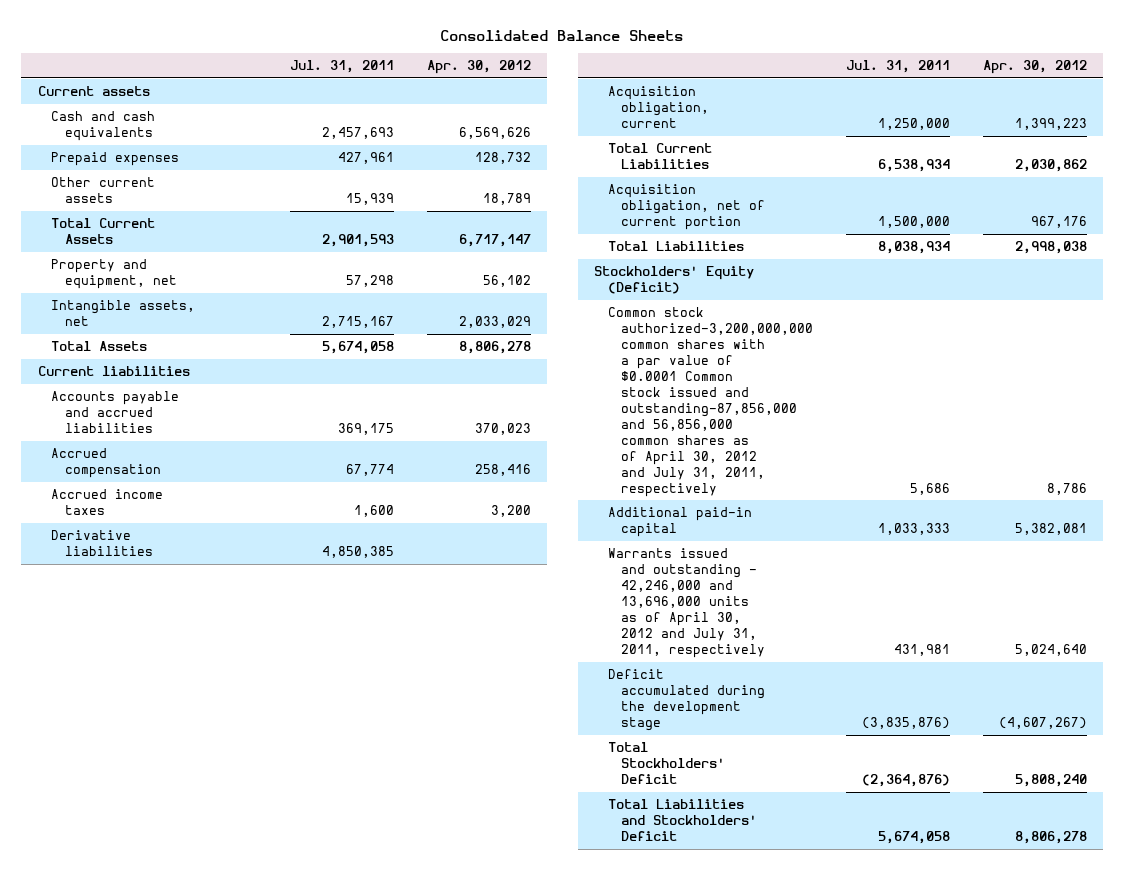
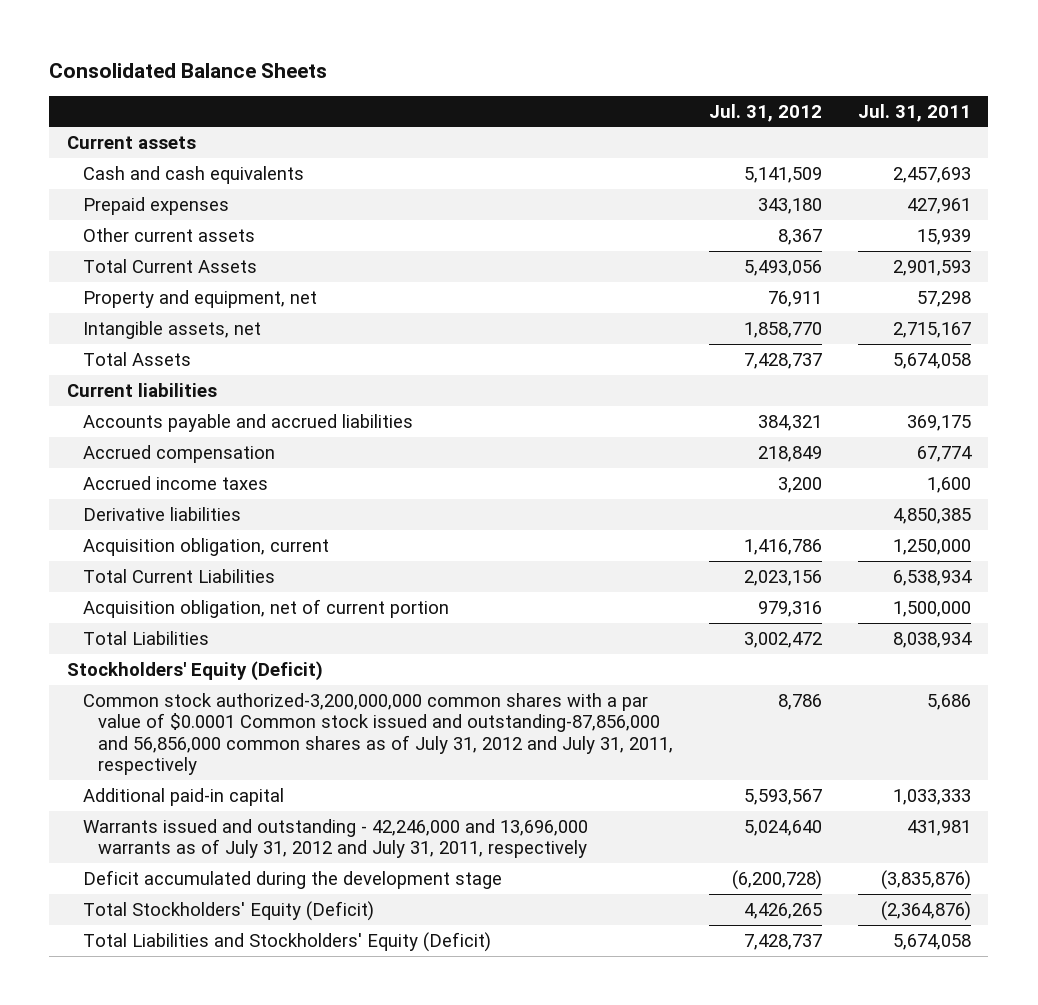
[426,59,531,74] Apr. 30, 2012 -> none
none -> [708,103,822,122] Jul. 31, 2012
[607,307,814,497] Common stock authorized-3,200,000,000 common shares with a par value of $0.0001 Common stock issued and outstanding-87,856,000 and 56,856,000 common shares as of April 30, 2012 and July 31, 2011, respectively -> [82,692,674,776] Common stock authorized-3,200,000,000 common shares with a par value of $0.0001 Common stock issued and outstanding-87,856,000 and 56,856,000 common shares as of July 31, 2012 and July 31, 2011, respectively
[607,548,766,658] Warrants issued and outstanding - 42,246,000 and 13,696,000 units as of April 30, 2012 and July 31, 2011, respectively -> [82,818,588,859] Warrants issued and outstanding - 42,246,000 and 13,696,000 warrants as of July 31, 2012 and July 31, 2011, respectively
[607,742,726,784] Total Stockholders' Deficit -> [82,900,374,921] Total Stockholders' Equity (Deficit)
[607,799,758,841] Total Liabilities and Stockholders' Deficit -> [82,931,491,952] Total Liabilities and Stockholders' Equity (Deficit)

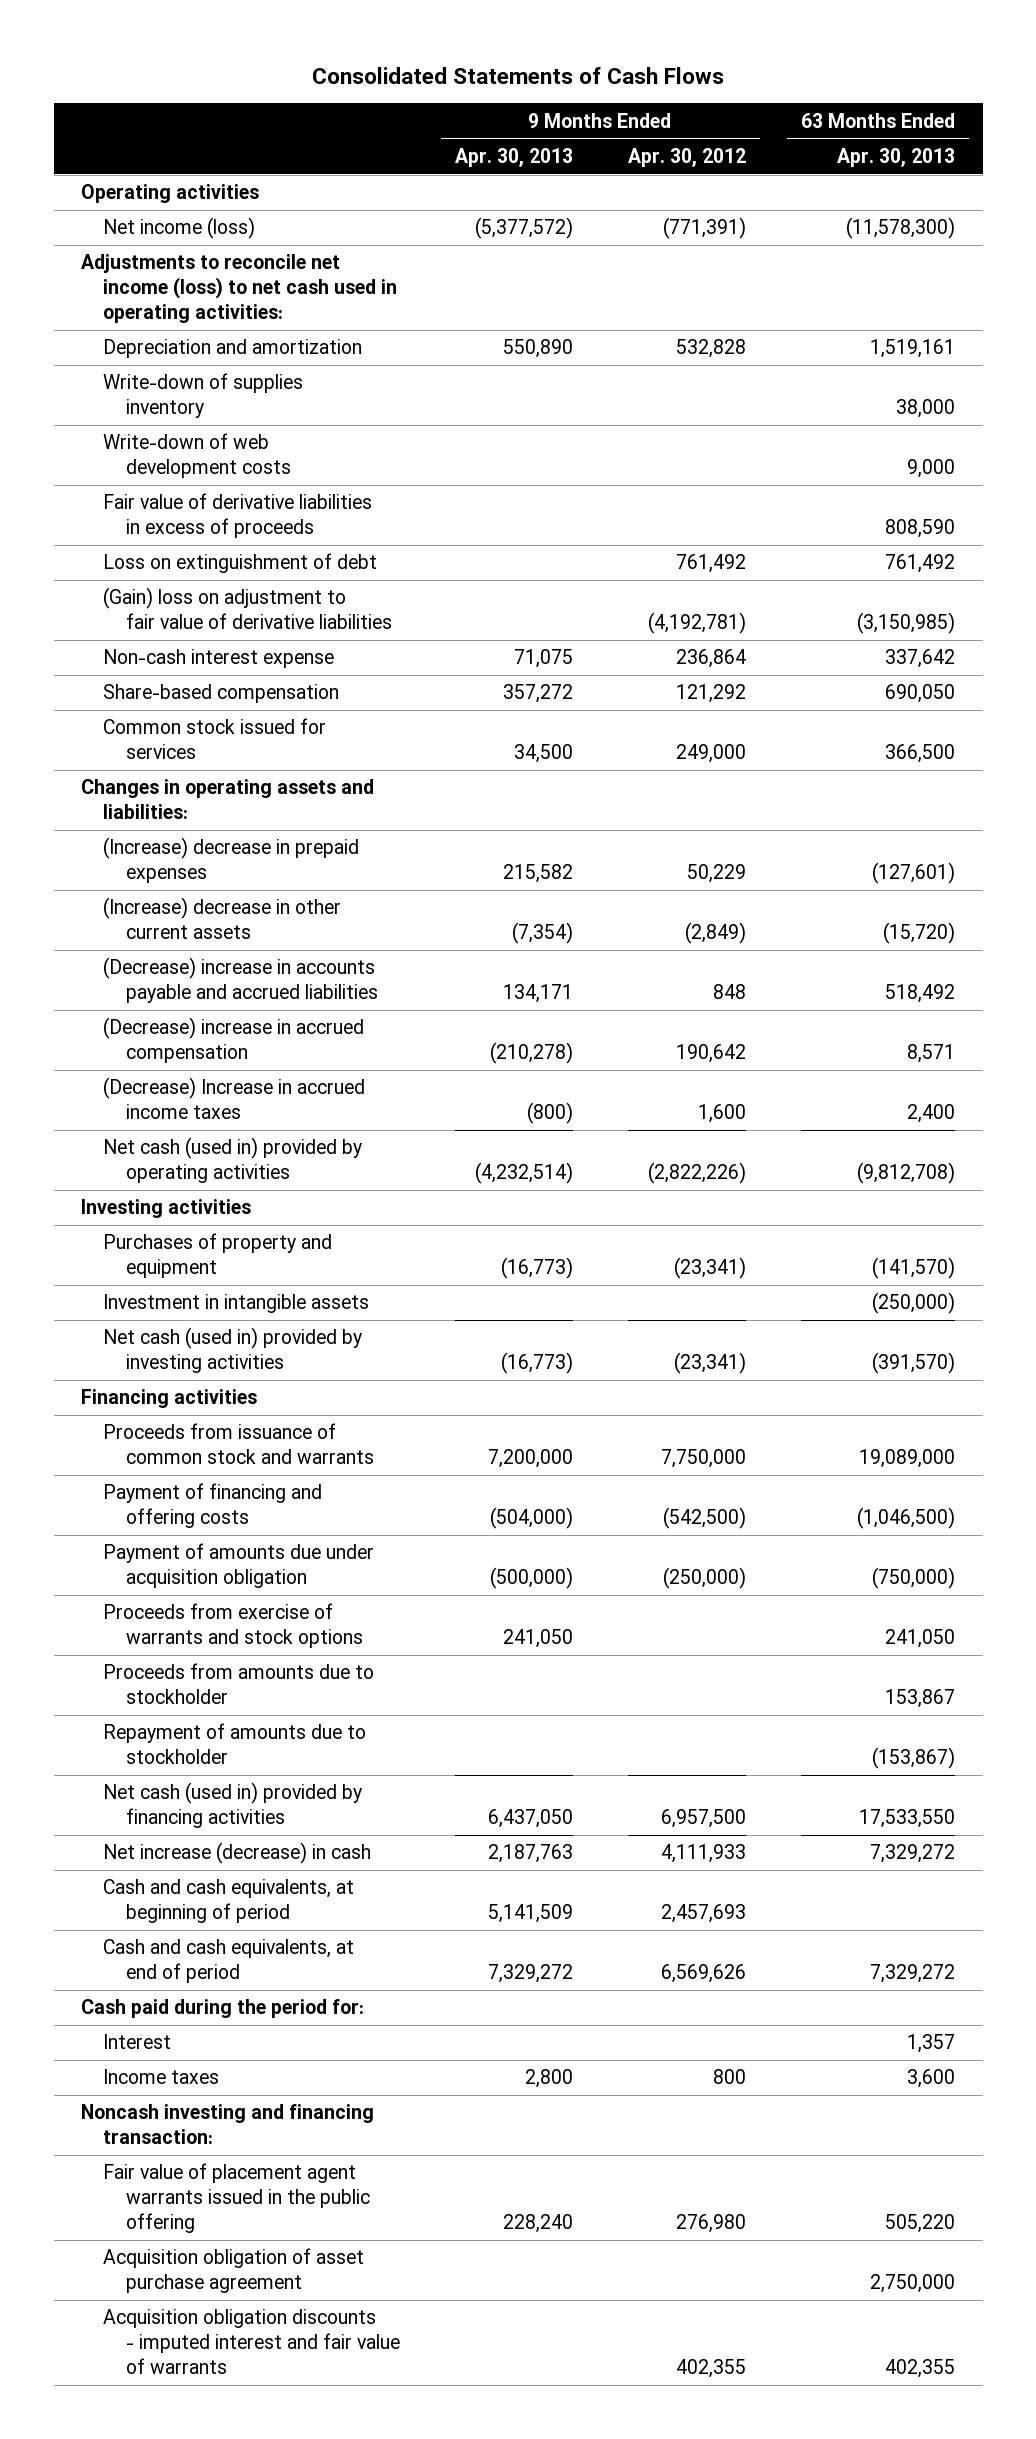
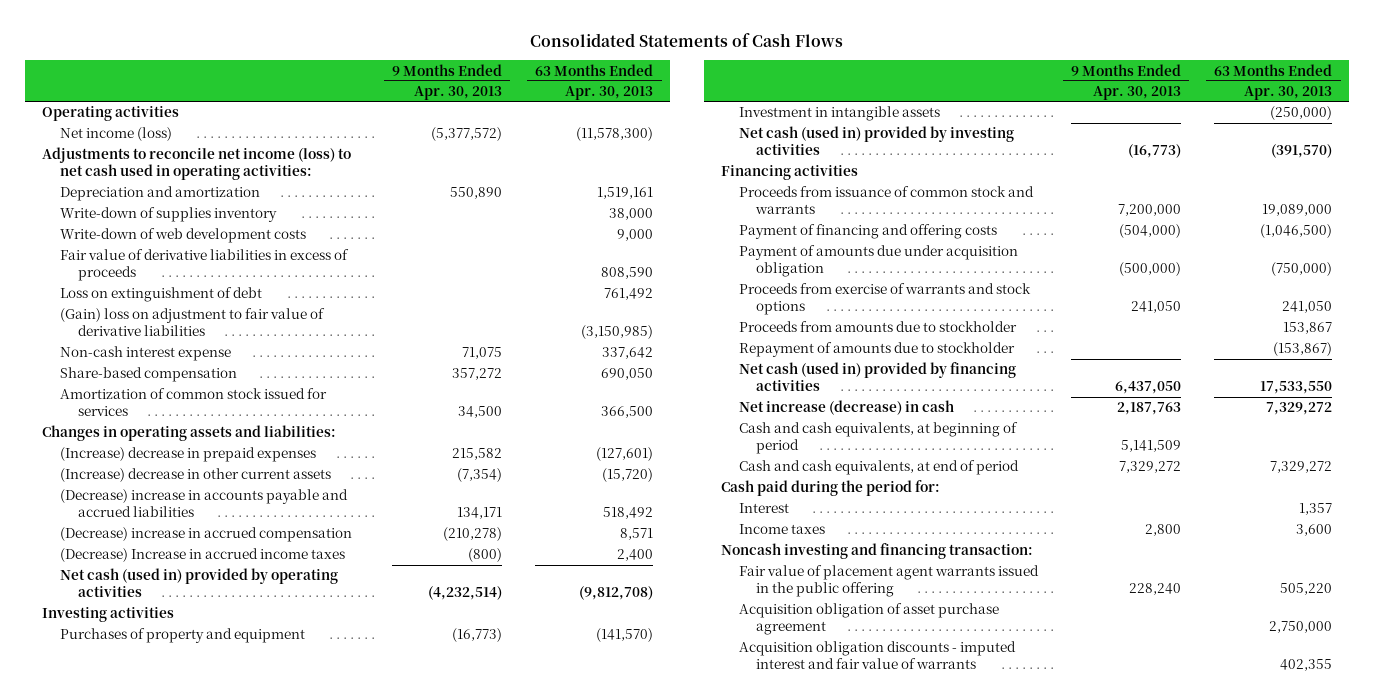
[627,147,746,167] Apr. 30, 2012 -> none
[103,718,327,760] Common stock issued for services -> [59,388,327,417] Amortization of common stock issued for services

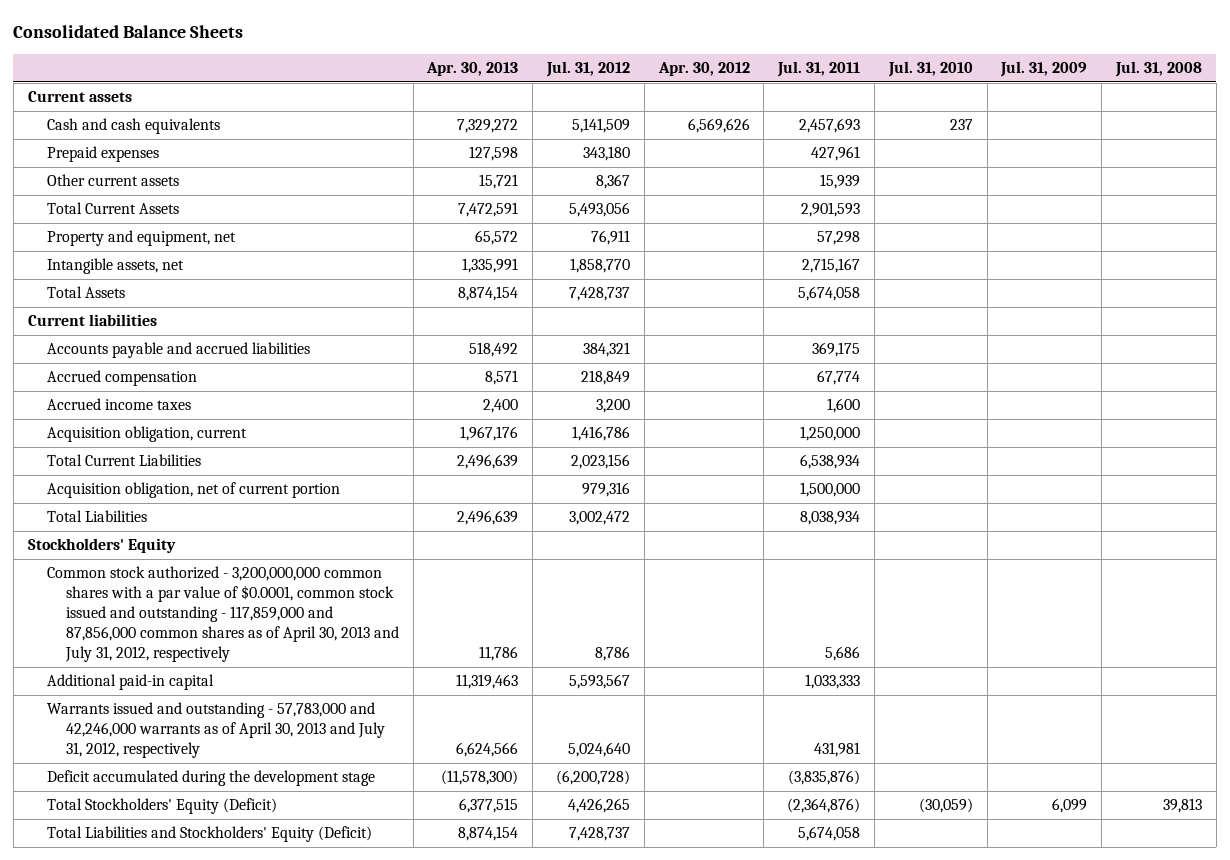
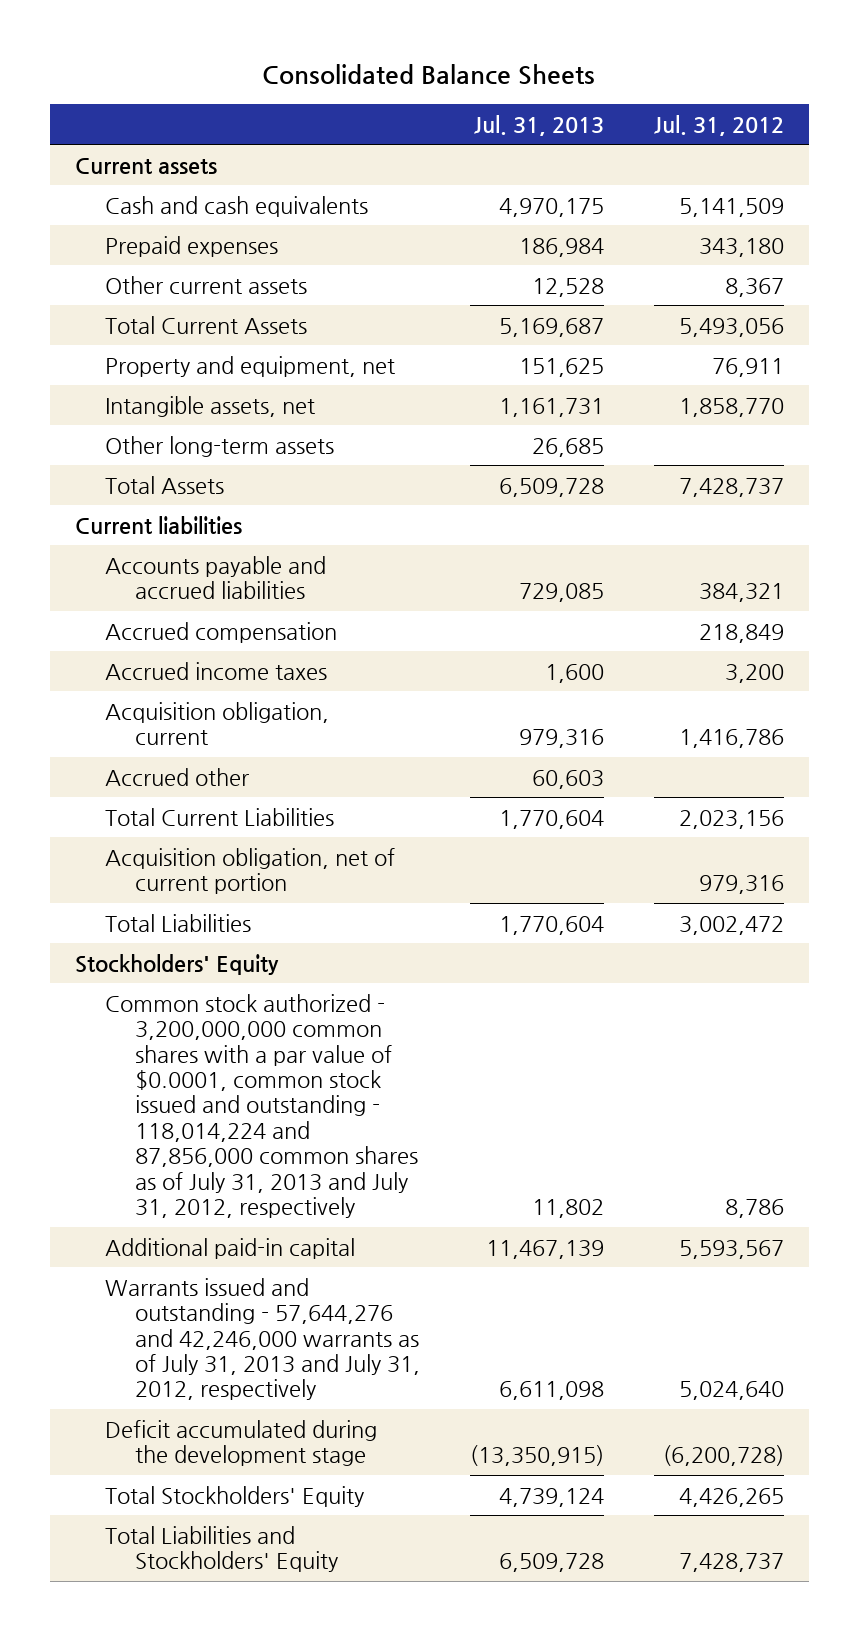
[426,62,519,77] Apr. 30, 2013 -> none
[657,62,750,77] Apr. 30, 2012 -> none
[777,61,861,78] Jul. 31, 2011 -> none
[887,61,973,78] Jul. 31, 2010 -> none
[1000,61,1088,78] Jul. 31, 2009 -> none
[1114,61,1202,78] Jul. 31, 2008 -> none
none -> [473,114,604,136] Jul. 31, 2013
none -> [104,435,334,457] Other long-term assets
none -> [104,767,249,786] Accrued other
[46,566,399,663] Common stock authorized - 3,200,000,000 common shares with a par value of $0.0001, common stock issued and outstanding - 117,859,000 and 87,856,000 common shares as of April 30, 2013 and July 31, 2012, respectively -> [104,993,418,1219] Common stock authorized - 3,200,000,000 common shares with a par value of $0.0001, common stock issued and outstanding - 118,014,224 and 87,856,000 common shares as of July 31, 2013 and July 31, 2012, respectively
[46,702,385,759] Warrants issued and outstanding - 57,783,000 and 42,246,000 warrants as of April 30, 2013 and July 31, 2012, respectively -> [104,1277,420,1401] Warrants issued and outstanding - 57,644,276 and 42,246,000 warrants as of July 31, 2013 and July 31, 2012, respectively
[46,798,277,815] Total Stockholders' Equity (Deficit) -> [104,1485,364,1507] Total Stockholders' Equity
[46,826,372,843] Total Liabilities and Stockholders' Equity (Deficit) -> [104,1525,338,1573] Total Liabilities and Stockholders' Equity

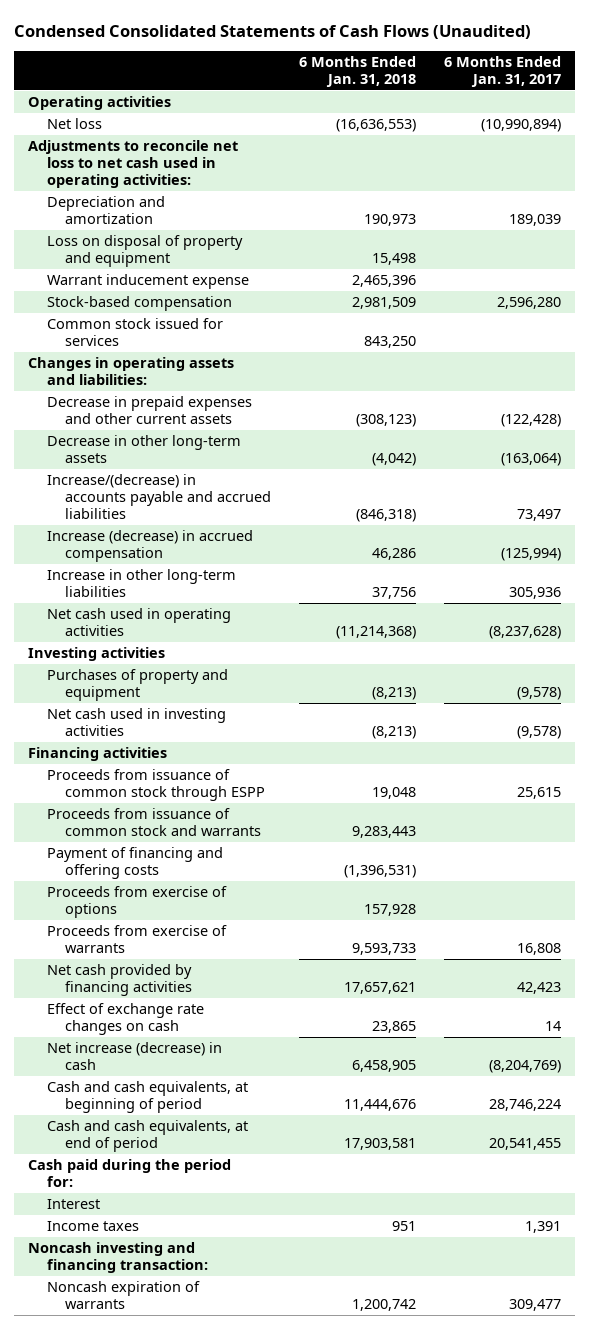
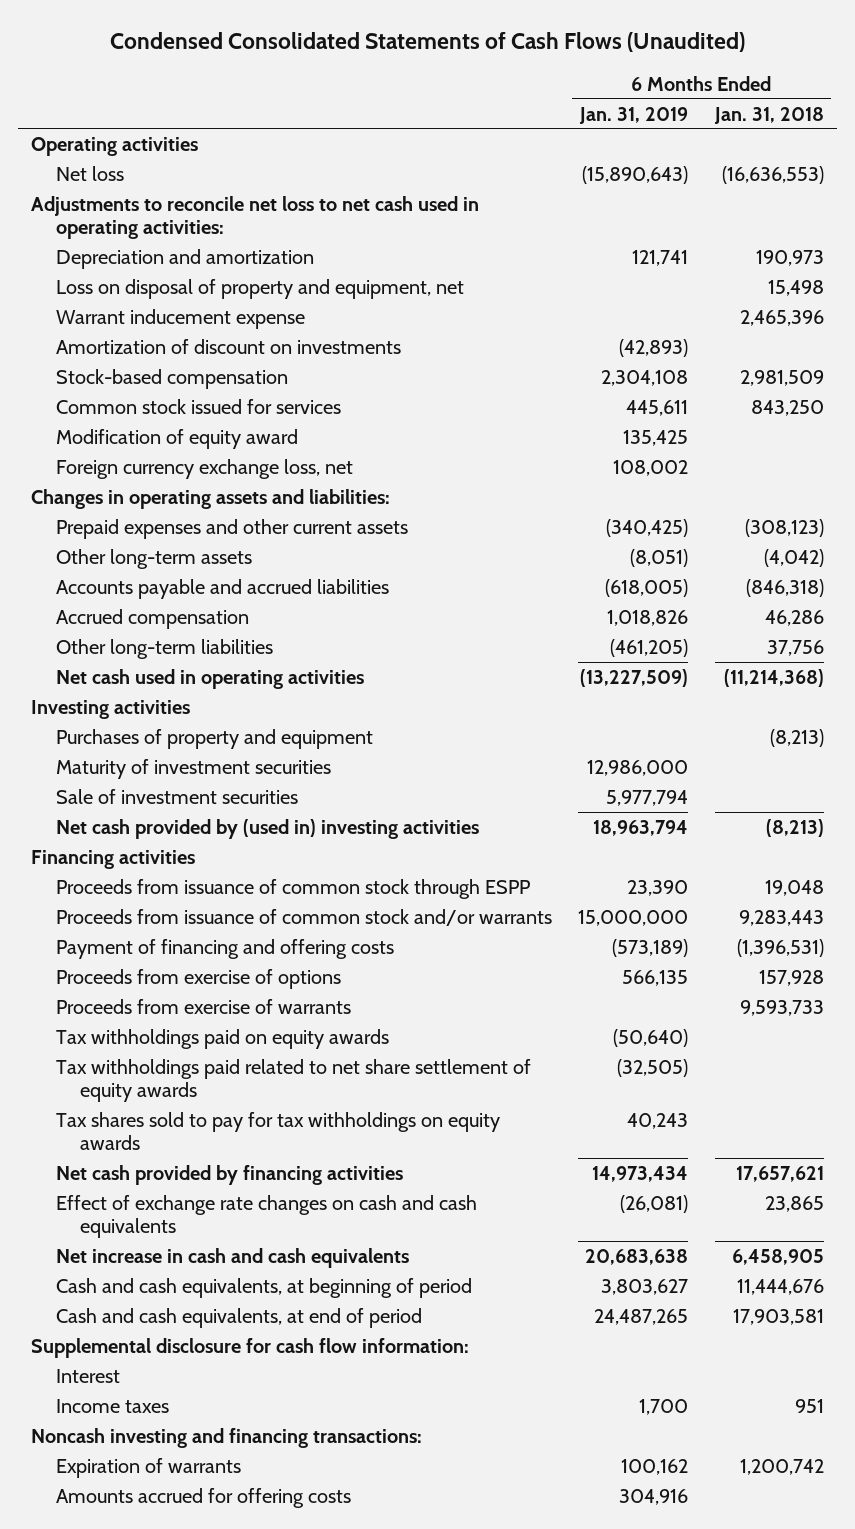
[444,56,562,88] 6 Months Ended Jan. 31, 2017 -> none
none -> [579,106,689,124] Jan. 31, 2019
[46,235,243,268] Loss on disposal of property and equipment -> [55,278,464,299] Loss on disposal of property and equipment, net
none -> [55,338,401,354] Amortization of discount on investments
none -> [55,428,298,449] Modification of equity award
none -> [55,458,353,479] Foreign currency exchange loss, net
[46,396,252,425] Decrease in prepaid expenses and other current assets -> [55,518,408,539] Prepaid expenses and other current assets
[46,435,241,464] Decrease in other long-term assets -> [55,548,252,569] Other long-term assets
[46,474,272,519] Increase/(decrease) in accounts payable and accrued liabilities -> [55,578,389,599] Accounts payable and accrued liabilities
[46,530,253,563] Increase (decrease) in accrued compensation -> [55,608,249,629] Accrued compensation
[46,569,236,598] Increase in other long-term liabilities -> [55,638,273,659] Other long-term liabilities
none -> [55,758,331,779] Maturity of investment securities
none -> [55,788,298,804] Sale of investment securities
[46,708,226,737] Net cash used in investing activities -> [55,818,479,839] Net cash provided by (used in) investing activities
[46,808,262,837] Proceeds from issuance of common stock and warrants -> [55,908,552,926] Proceeds from issuance of common stock and/or warrants
none -> [55,1028,389,1049] Tax withholdings paid on equity awards
none -> [55,1058,531,1103] Tax withholdings paid related to net share settlement of equity awards
none -> [55,1111,500,1151] Tax shares sold to pay for tax withholdings on equity awards
[46,1003,204,1036] Effect of exchange rate changes on cash -> [55,1194,477,1239] Effect of exchange rate changes on cash and cash equivalents
[46,1042,222,1071] Net increase (decrease) in cash -> [55,1247,409,1268] Net increase in cash and cash equivalents
[28,1159,232,1188] Cash paid during the period for: -> none
none -> [31,1337,470,1358] Supplemental disclosure for cash flow information:
[28,1242,208,1274] Noncash investing and financing transaction: -> [31,1427,423,1448] Noncash investing and financing transactions:
[46,1281,200,1310] Noncash expiration of warrants -> [55,1457,241,1478] Expiration of warrants
none -> [55,1487,351,1508] Amounts accrued for offering costs

